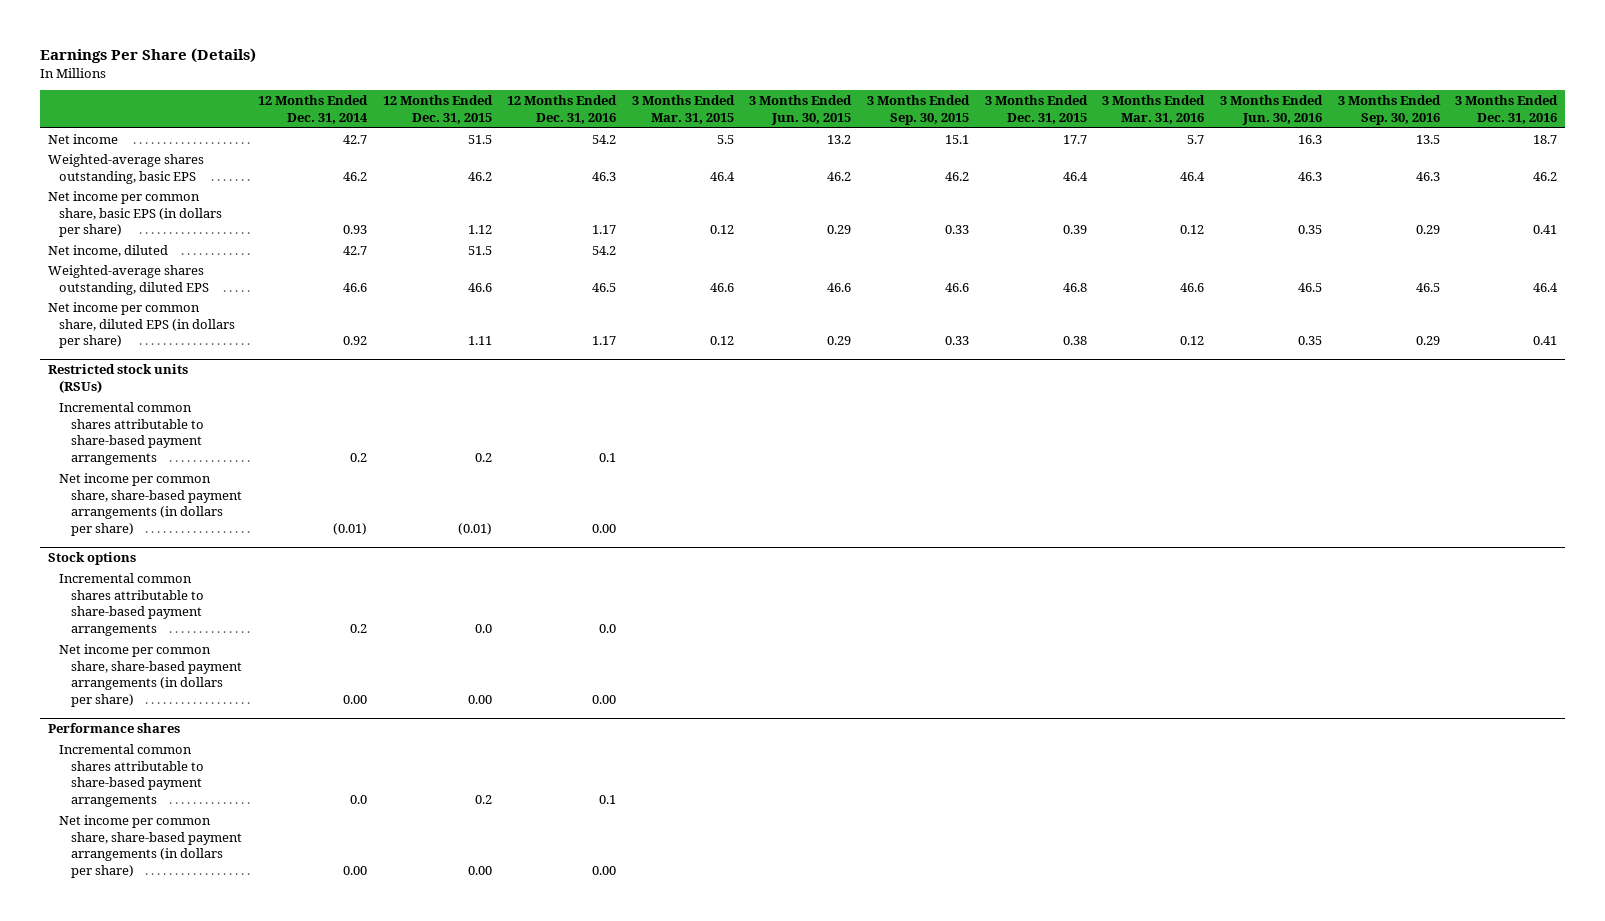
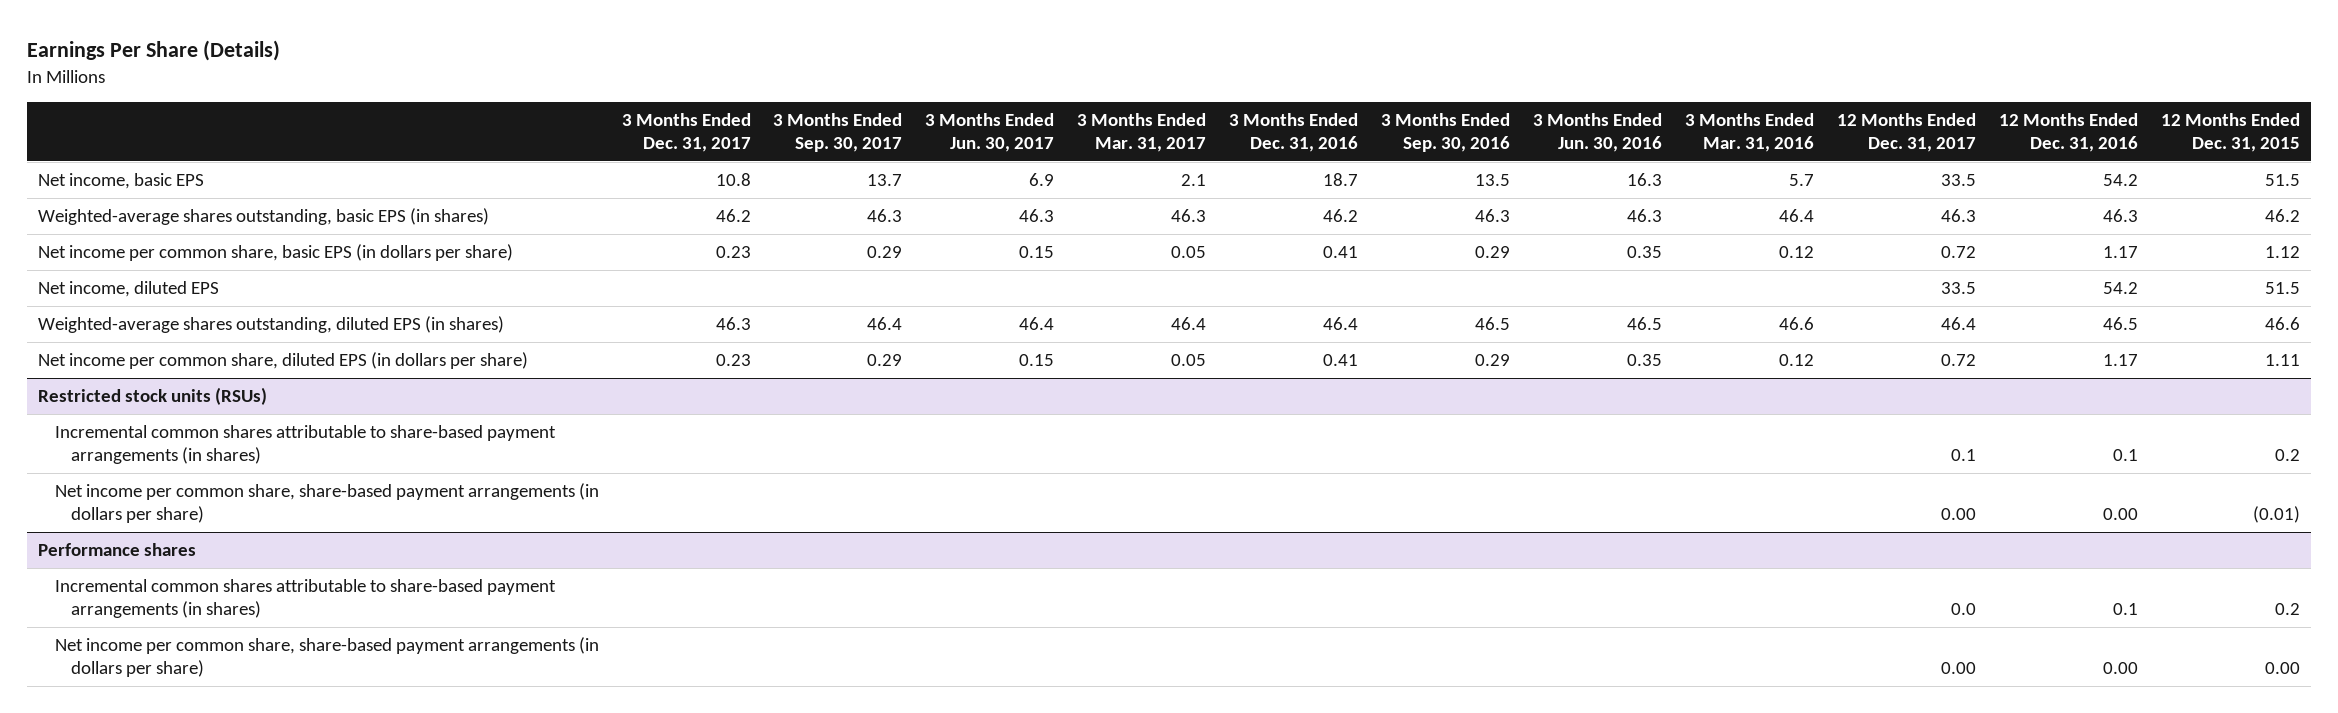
[257,95,368,125] 12 Months Ended Dec. 31, 2014 -> none
[631,95,735,125] 3 Months Ended Mar. 31, 2015 -> none
[749,95,853,126] 3 Months Ended Jun. 30, 2015 -> none
[867,95,971,126] 3 Months Ended Sep. 30, 2015 -> none
[984,95,1088,125] 3 Months Ended Dec. 31, 2015 -> none
none -> [621,113,751,152] 3 Months Ended Dec. 31, 2017
none -> [773,113,903,152] 3 Months Ended Sep. 30, 2017
none -> [925,113,1055,152] 3 Months Ended Jun. 30, 2017
none -> [1077,113,1207,152] 3 Months Ended Mar. 31, 2017
none -> [1836,113,1976,152] 12 Months Ended Dec. 31, 2017
[47,133,118,144] Net income -> [38,173,205,190] Net income, basic EPS
[47,153,204,184] Weighted-average shares outstanding, basic EPS -> [38,208,490,226] Weighted-average shares outstanding, basic EPS (in shares)
[47,244,168,257] Net income, diluted -> [38,281,220,298] Net income, diluted EPS
[47,264,210,295] Weighted-average shares outstanding, diluted EPS -> [38,316,505,334] Weighted-average shares outstanding, diluted EPS (in shares)
[59,401,205,466] Incremental common shares attributable to share-based payment arrangements -> [54,425,556,465] Incremental common shares attributable to share-based payment arrangements (in shares)
[47,552,136,566] Stock options -> none
[59,572,205,637] Incremental common shares attributable to share-based payment arrangements -> none
[59,643,243,708] Net income per common share, share-based payment arrangements (in dollars per share) -> none
[59,743,205,808] Incremental common shares attributable to share-based payment arrangements -> [54,579,556,619] Incremental common shares attributable to share-based payment arrangements (in shares)

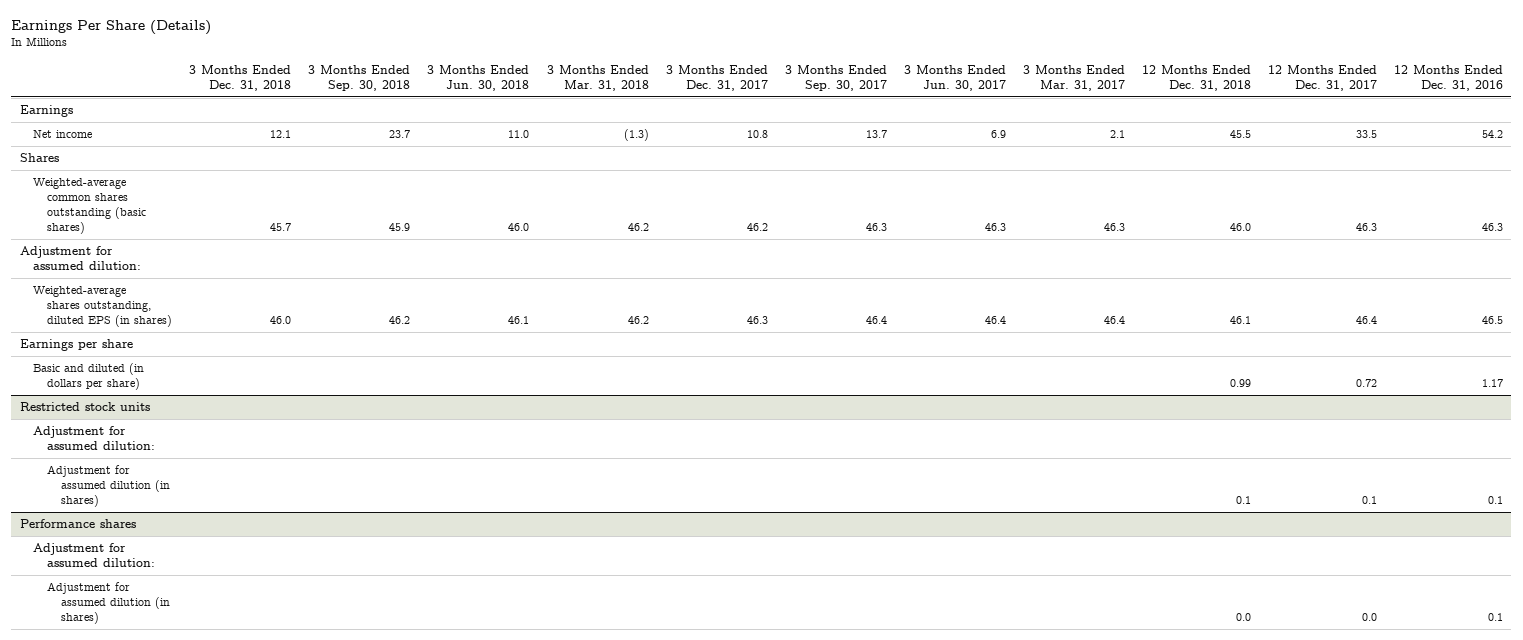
[1229,113,1359,152] 3 Months Ended Dec. 31, 2016 -> none
[1381,113,1511,152] 3 Months Ended Sep. 30, 2016 -> none
[1533,113,1663,152] 3 Months Ended Jun. 30, 2016 -> none
[1685,113,1815,152] 3 Months Ended Mar. 31, 2016 -> none
[2160,113,2300,152] 12 Months Ended Dec. 31, 2015 -> none
none -> [189,64,292,91] 3 Months Ended Dec. 31, 2018
none -> [308,64,411,91] 3 Months Ended Sep. 30, 2018
none -> [427,64,530,91] 3 Months Ended Jun. 30, 2018
none -> [546,64,649,91] 3 Months Ended Mar. 31, 2018
none -> [1141,64,1251,91] 12 Months Ended Dec. 31, 2018
[38,244,514,262] Net income per common share, basic EPS (in dollars per share) -> none
[38,281,220,298] Net income, diluted EPS -> none
none -> [19,104,73,117] Earnings
[38,173,205,190] Net income, basic EPS -> [33,129,93,138] Net income
none -> [19,152,59,162] Shares
[38,208,490,226] Weighted-average shares outstanding, basic EPS (in shares) -> [33,177,147,235] Weighted-average common shares outstanding (basic shares)
none -> [19,245,142,271] Adjustment for assumed dilution:
[38,352,529,370] Net income per common share, diluted EPS (in dollars per share) -> none
[54,483,599,524] Net income per common share, share-based payment arrangements (in dollars per share) -> none
none -> [19,338,133,351] Earnings per share
none -> [33,362,145,391] Basic and diluted (in dollars per share)
[38,387,268,406] Restricted stock units (RSUs) -> [19,401,150,411] Restricted stock units
none -> [33,425,156,451] Adjustment for assumed dilution:
[54,425,556,465] Incremental common shares attributable to share-based payment arrangements (in shares) -> [47,464,171,508] Adjustment for assumed dilution (in shares)
[54,637,599,678] Net income per common share, share-based payment arrangements (in dollars per share) -> none
none -> [33,542,156,568] Adjustment for assumed dilution:
[54,579,556,619] Incremental common shares attributable to share-based payment arrangements (in shares) -> [47,581,171,625] Adjustment for assumed dilution (in shares)

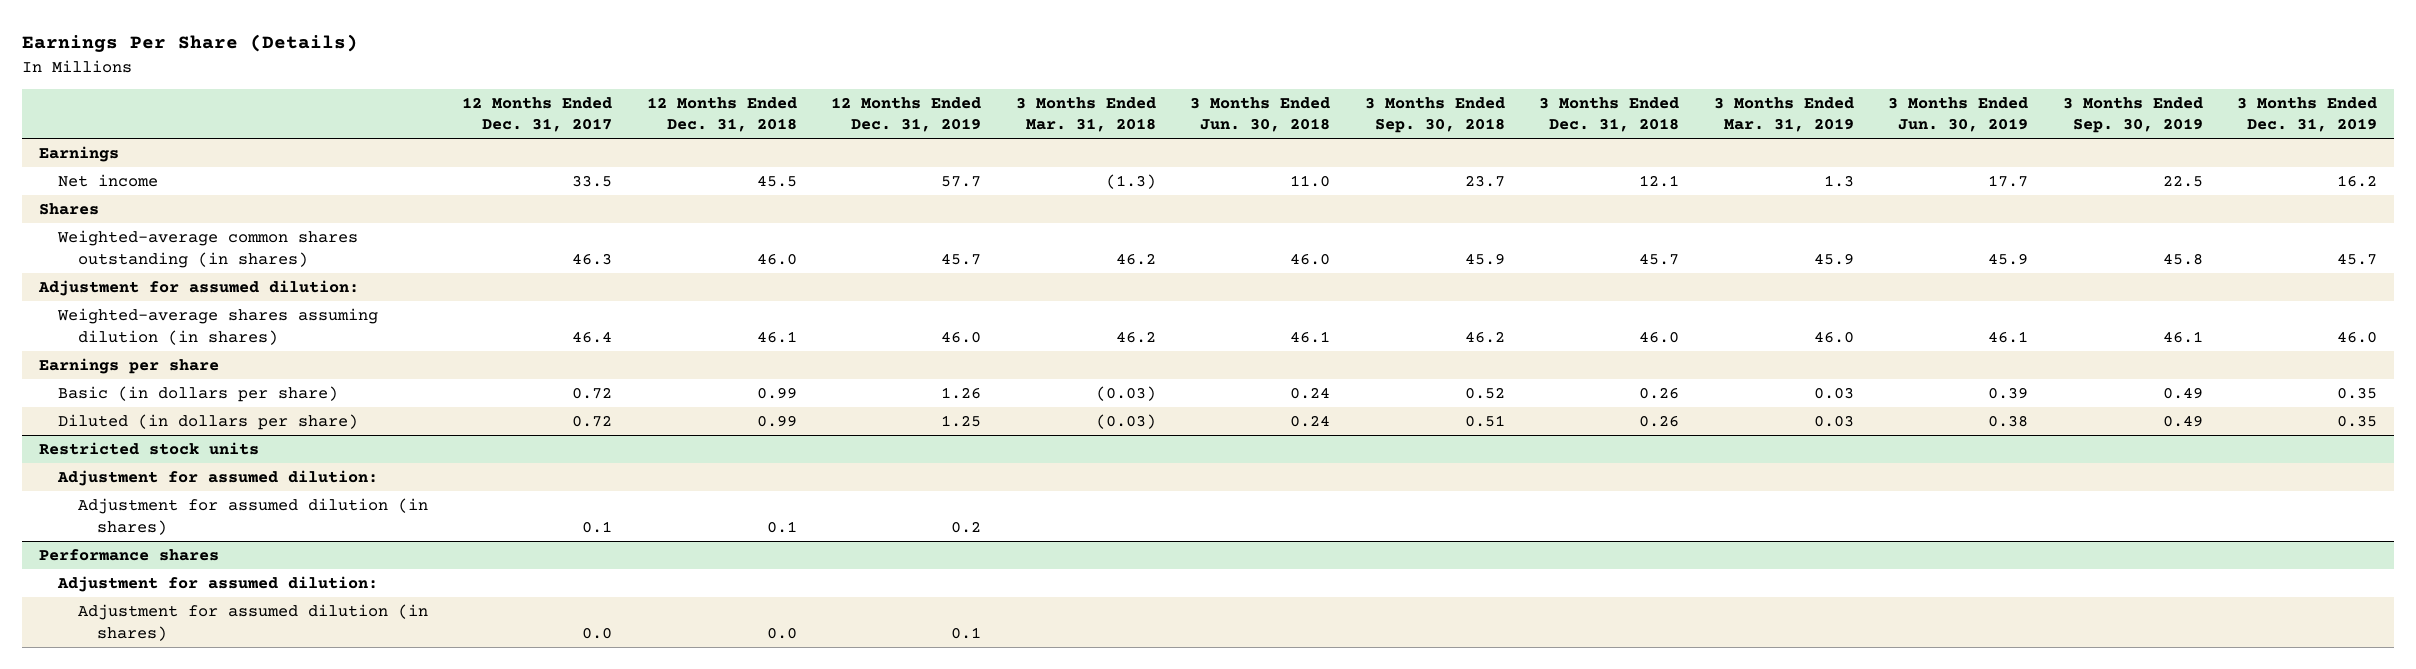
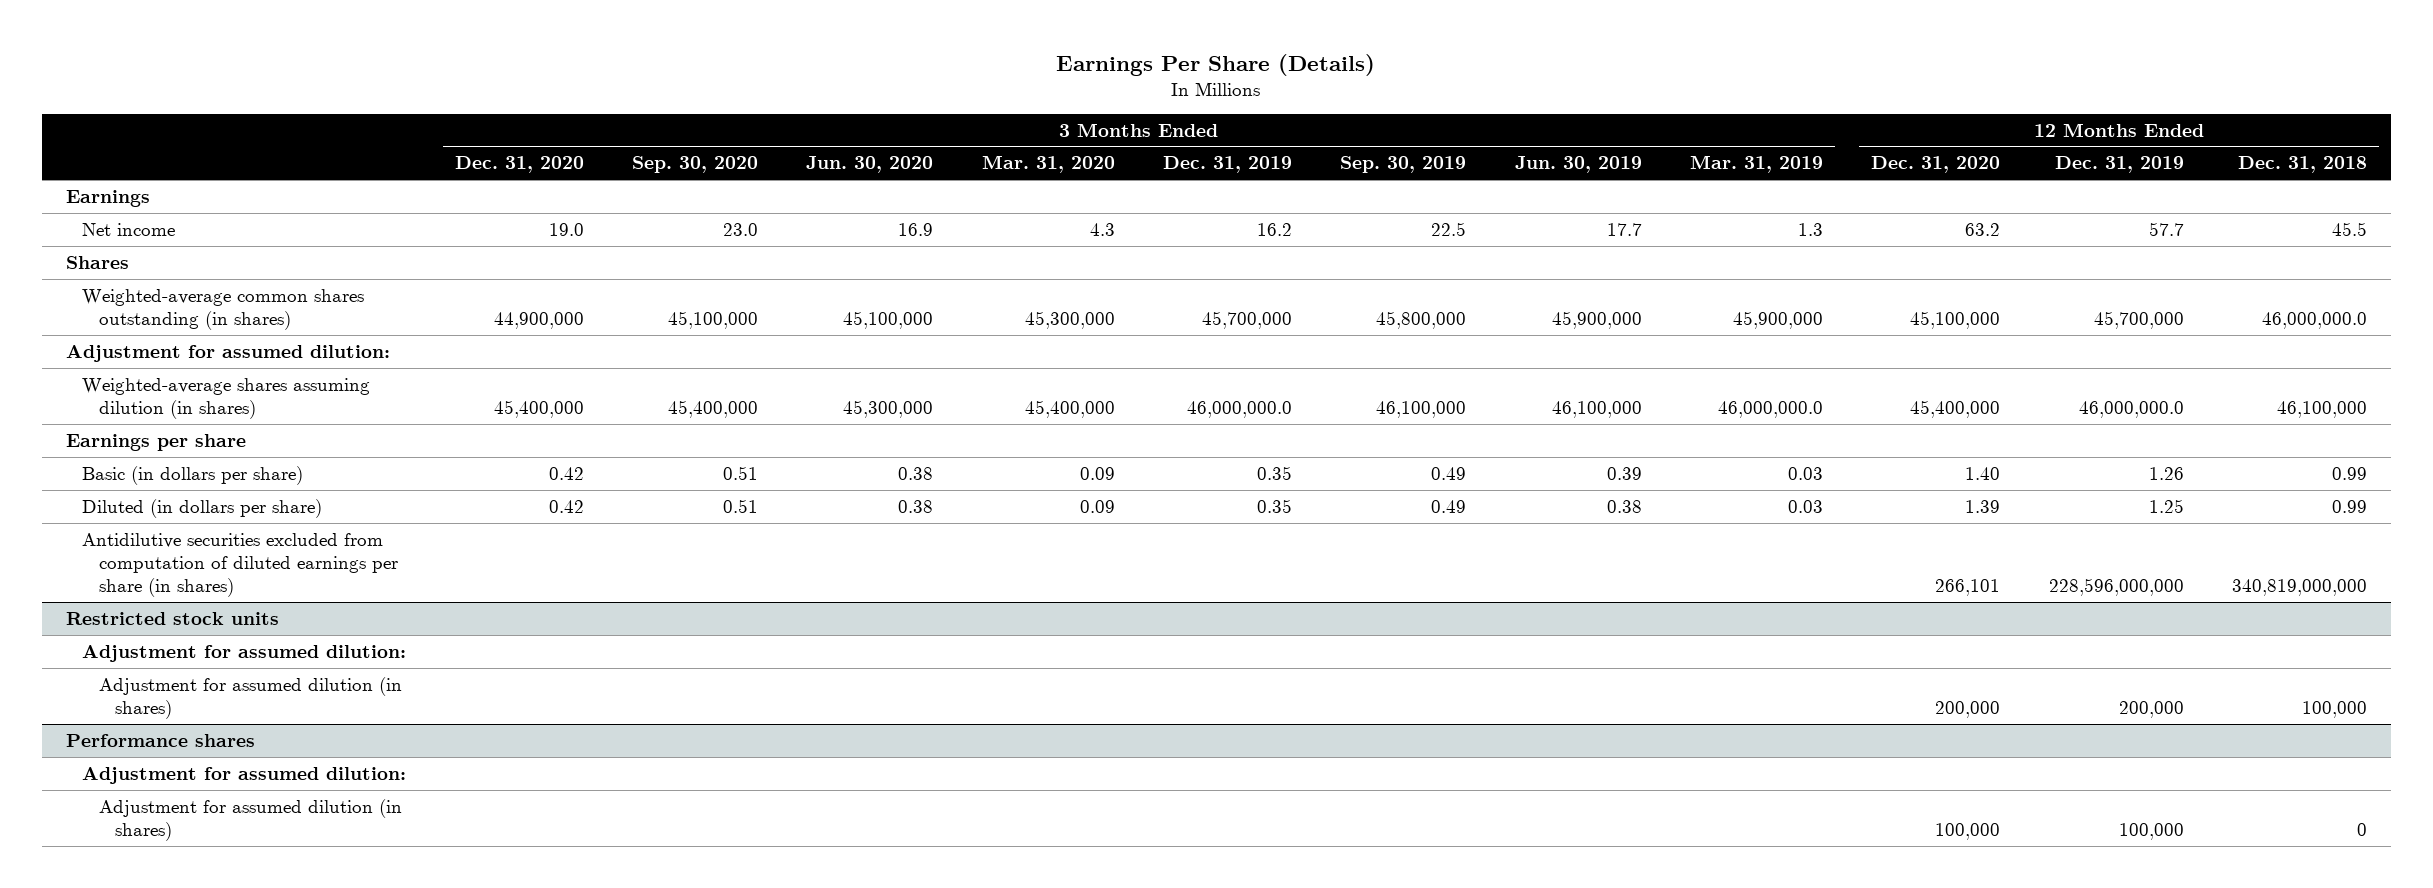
[462,96,613,133] 12 Months Ended Dec. 31, 2017 -> none
[1015,96,1156,133] 3 Months Ended Mar. 31, 2018 -> none
[1190,96,1331,133] 3 Months Ended Jun. 30, 2018 -> none
[1364,96,1505,134] 3 Months Ended Sep. 30, 2018 -> none
[1539,96,1680,133] 3 Months Ended Dec. 31, 2018 -> none
none -> [454,156,584,174] Dec. 31, 2020
none -> [632,156,759,174] Sep. 30, 2020
none -> [806,156,934,174] Jun. 30, 2020
none -> [981,155,1115,174] Mar. 31, 2020
none -> [1871,156,2001,174] Dec. 31, 2020
[756,252,797,265] 46.0 -> [2261,312,2367,330] 46,000,000.0
[941,252,982,265] 45.7 -> [2093,311,2184,330] 45,700,000
[1813,252,1854,265] 45.9 -> [1733,311,1824,330] 45,900,000
[1988,252,2029,265] 45.9 -> [1551,311,1642,330] 45,900,000
[2162,252,2203,265] 45.8 -> [1376,311,1467,330] 45,800,000
[2336,252,2377,265] 45.7 -> [1202,311,1293,330] 45,700,000
[756,330,797,343] 46.1 -> [2276,401,2367,419] 46,100,000
[941,330,982,343] 46.0 -> [2078,401,2184,419] 46,000,000.0
[1813,330,1854,343] 46.0 -> [1718,401,1824,419] 46,000,000.0
[1988,330,2029,343] 46.1 -> [1551,401,1642,419] 46,100,000
[2162,330,2203,343] 46.1 -> [1376,401,1467,419] 46,100,000
[2336,330,2377,343] 46.0 -> [1187,401,1293,419] 46,000,000.0
none -> [82,532,398,598] Antidilutive securities excluded from computation of diluted earnings per share (in shares)
[766,520,797,533] 0.1 -> [2301,701,2367,719] 100,000
[951,520,982,533] 0.2 -> [2118,701,2184,719] 200,000
[766,626,797,639] 0.0 -> [2356,823,2367,837] 0
[951,626,982,639] 0.1 -> [2118,823,2184,841] 100,000

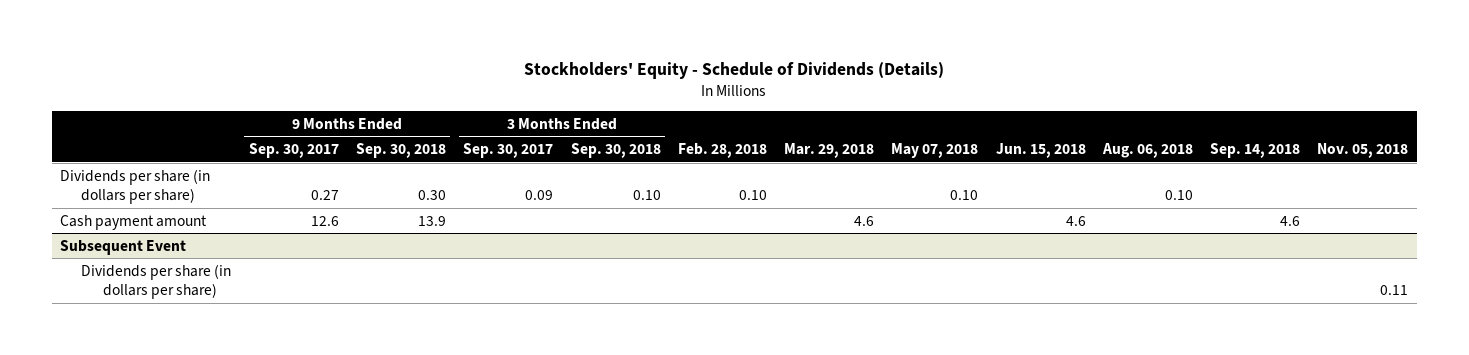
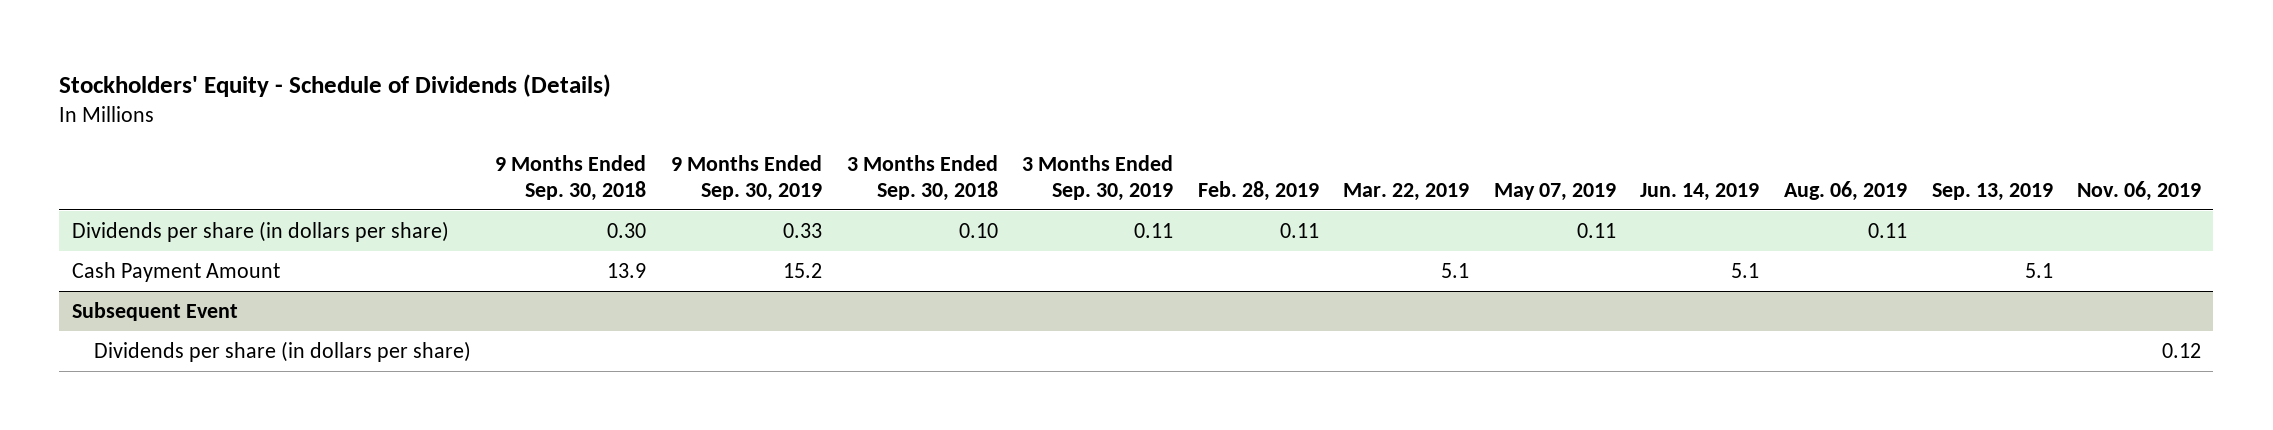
[248,142,339,158] Sep. 30, 2017 -> none
[463,142,554,158] Sep. 30, 2017 -> none
[677,142,767,158] Feb. 28, 2018 -> none
[784,142,875,158] Mar. 29, 2018 -> none
[891,142,979,158] May 07, 2018 -> none
[995,142,1086,158] Jun. 15, 2018 -> none
[1101,142,1193,158] Aug. 06, 2018 -> none
[1210,142,1301,158] Sep. 14, 2018 -> none
[1317,142,1409,158] Nov. 05, 2018 -> none
none -> [670,154,822,201] 9 Months Ended Sep. 30, 2019
none -> [1022,154,1174,201] 3 Months Ended Sep. 30, 2019
none -> [1197,180,1319,201] Feb. 28, 2019
none -> [1343,182,1470,201] Mar. 22, 2019
none -> [1493,182,1616,201] May 07, 2019
none -> [1640,182,1760,201] Jun. 14, 2019
none -> [1784,180,1908,201] Aug. 06, 2019
none -> [1931,182,2053,201] Sep. 13, 2019
none -> [2077,180,2202,201] Nov. 06, 2019
[60,214,208,230] Cash payment amount -> [71,262,280,283] Cash Payment Amount

